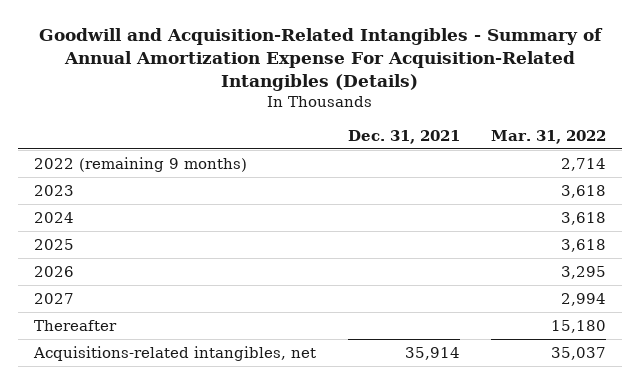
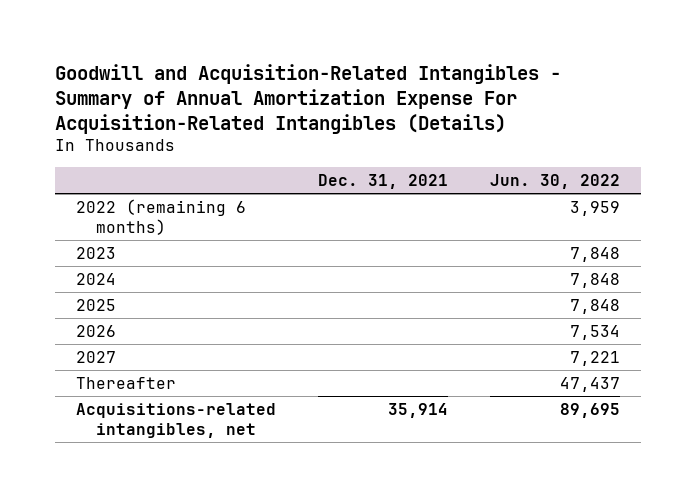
[491,129,607,144] Mar. 31, 2022 -> none
none -> [490,174,621,190] Jun. 30, 2022
[34,156,248,172] 2022 (remaining 9 months) -> [76,198,247,235] 2022 (remaining 6 months)

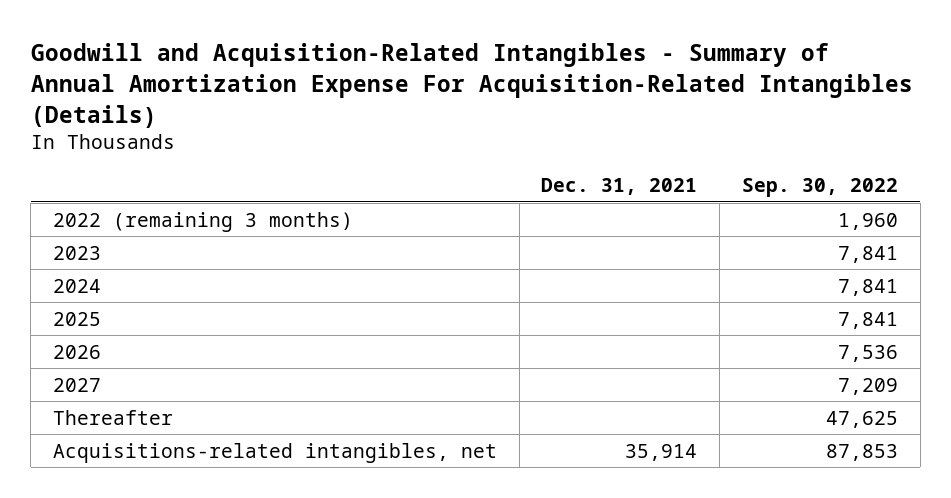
[490,174,621,190] Jun. 30, 2022 -> none
none -> [741,178,898,198] Sep. 30, 2022
[76,198,247,235] 2022 (remaining 6 months) -> [53,211,354,232] 2022 (remaining 3 months)

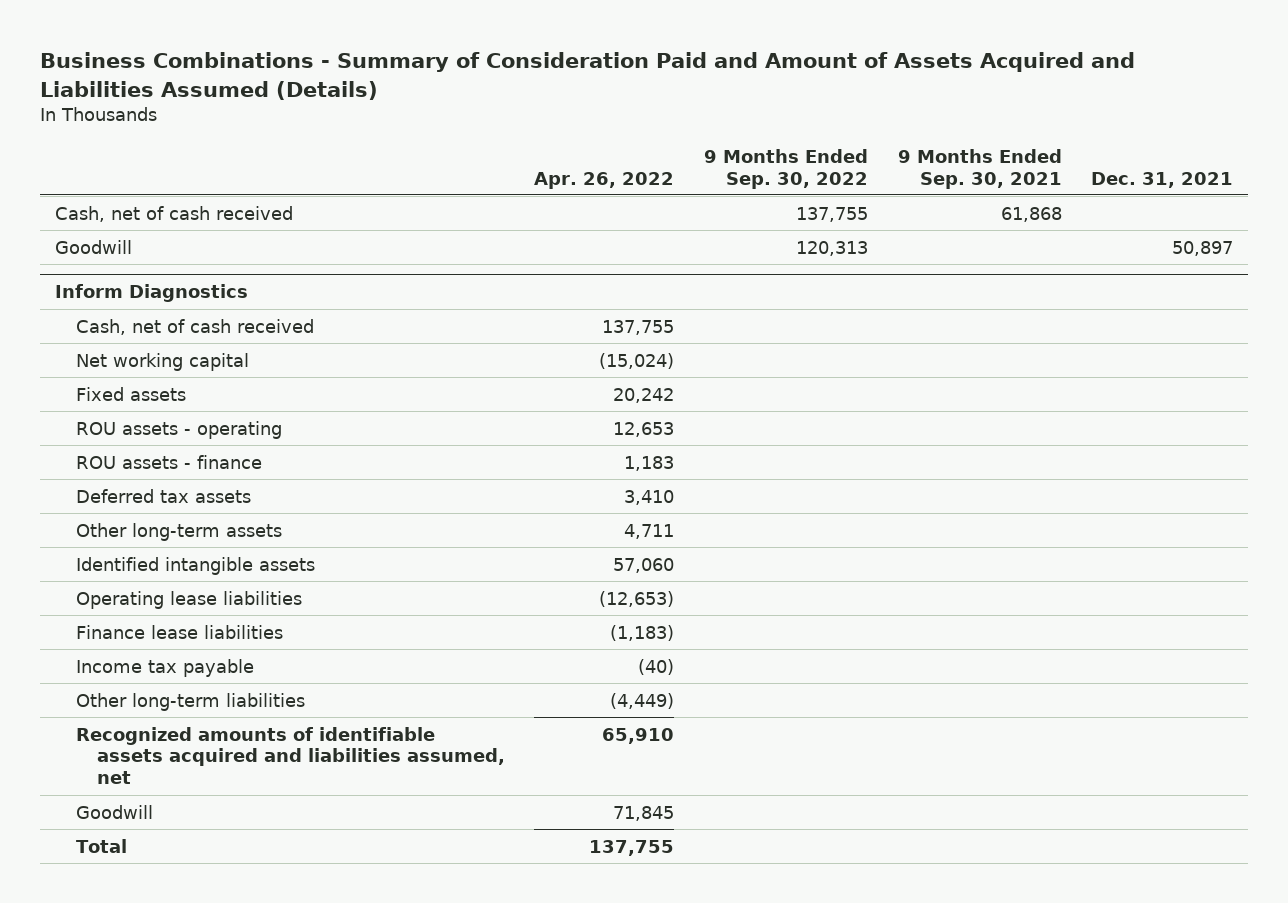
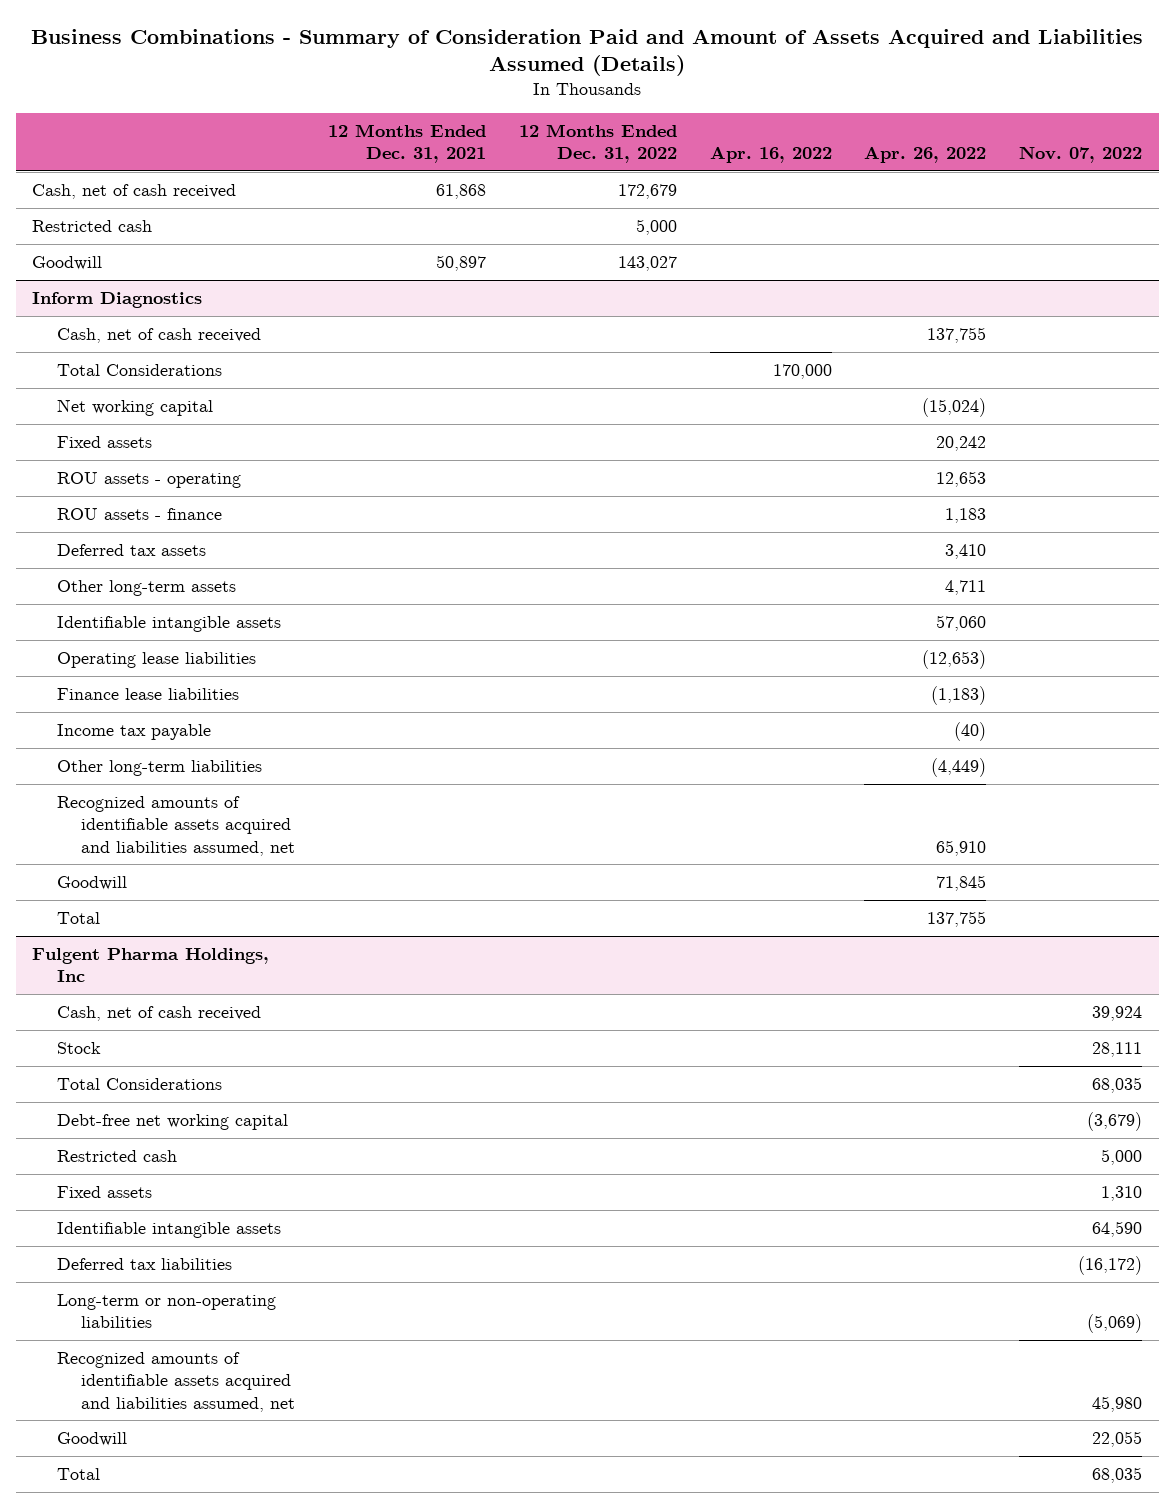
[703,148,868,189] 9 Months Ended Sep. 30, 2022 -> none
[897,148,1062,189] 9 Months Ended Sep. 30, 2021 -> none
[1091,171,1234,188] Dec. 31, 2021 -> none
none -> [327,123,486,163] 12 Months Ended Dec. 31, 2021
none -> [518,123,677,163] 12 Months Ended Dec. 31, 2022
none -> [709,145,832,163] Apr. 16, 2022
none -> [1019,145,1143,163] Nov. 07, 2022
none -> [32,219,153,232] Restricted cash
none -> [56,363,222,376] Total Considerations
[75,556,315,575] Identified intangible assets -> [56,615,281,632] Identifiable intangible assets
none -> [32,947,270,983] Fulgent Pharma Holdings, Inc
none -> [56,1005,261,1021] Cash, net of cash received
none -> [56,1041,101,1054] Stock
none -> [56,1077,222,1090] Total Considerations
none -> [56,1113,288,1130] Debt-free net working capital
none -> [56,1149,177,1162] Restricted cash
none -> [56,1185,152,1198] Fixed assets
none -> [56,1221,281,1238] Identifiable intangible assets
none -> [56,1257,232,1270] Deferred tax liabilities
none -> [56,1293,276,1329] Long-term or non-operating liabilities
none -> [56,1351,295,1412] Recognized amounts of identifiable assets acquired and liabilities assumed, net
none -> [56,1431,127,1446] Goodwill
none -> [56,1467,100,1480] Total

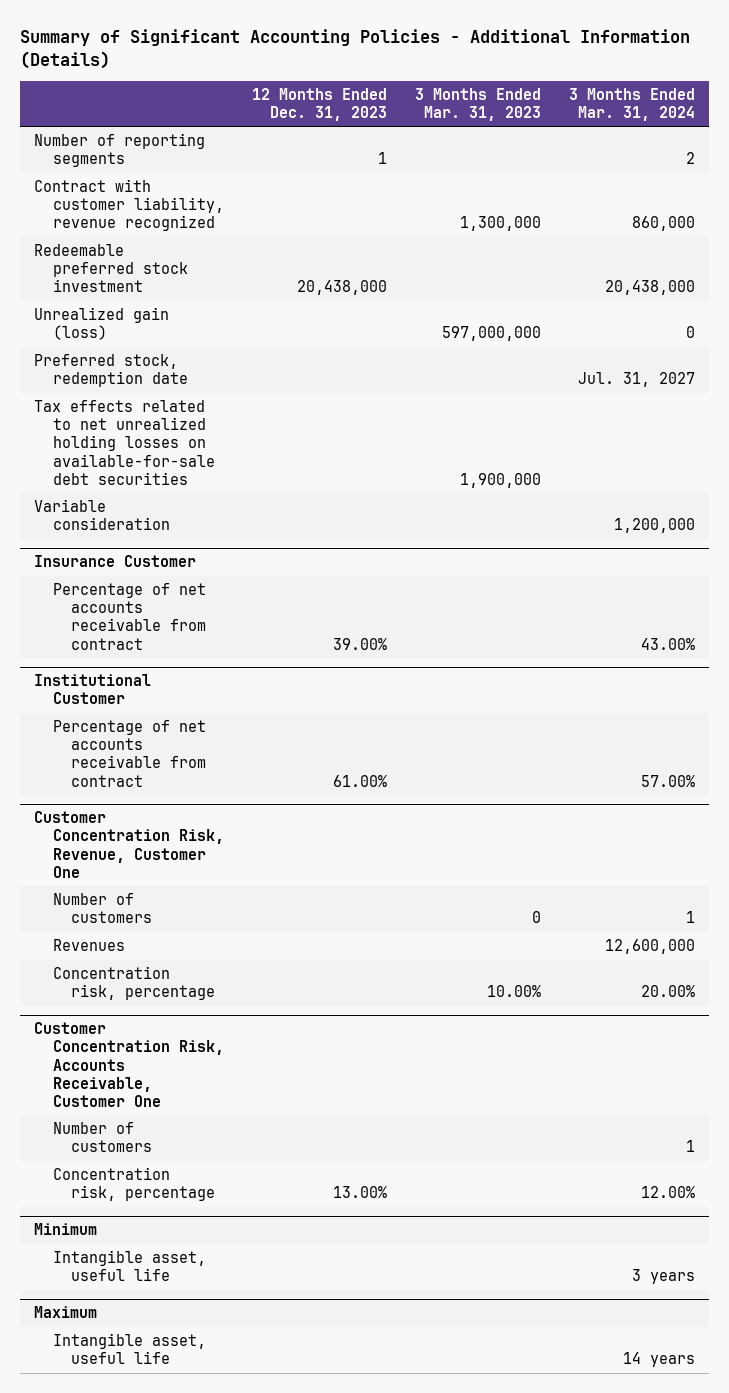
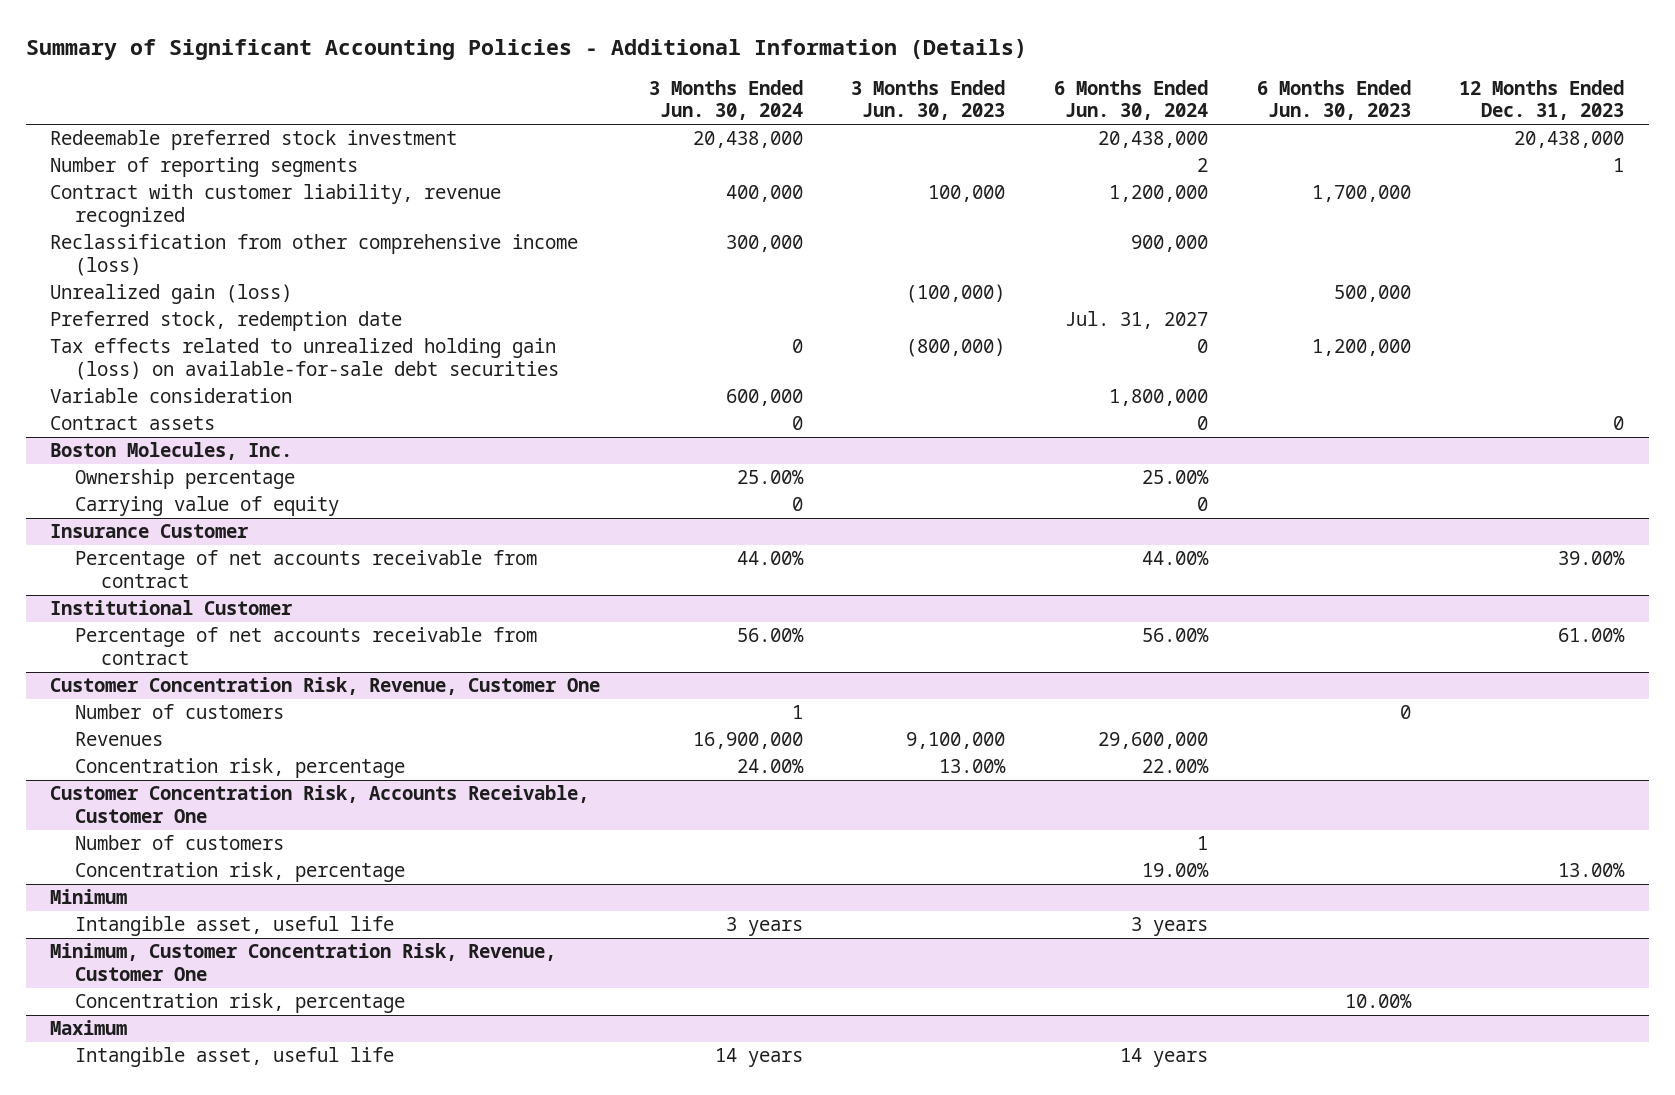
[414,87,541,122] 3 Months Ended Mar. 31, 2023 -> none
[568,87,695,122] 3 Months Ended Mar. 31, 2024 -> none
none -> [648,79,803,121] 3 Months Ended Jun. 30, 2024
none -> [851,79,1006,121] 3 Months Ended Jun. 30, 2023
none -> [1054,79,1209,121] 6 Months Ended Jun. 30, 2024
none -> [1256,79,1411,121] 6 Months Ended Jun. 30, 2023
[33,244,188,293] Redeemable preferred stock investment -> [50,130,458,151] Redeemable preferred stock investment
none -> [50,234,579,277] Reclassification from other comprehensive income (loss)
[33,400,215,485] Tax effects related to net unrealized holding losses on available-for-sale debt securities -> [50,338,560,381] Tax effects related to unrealized holding gain (loss) on available-for-sale debt securities
none -> [50,416,216,431] Contract assets
none -> [50,442,293,461] Boston Molecules, Inc.
none -> [75,469,296,490] Ownership percentage
none -> [75,496,340,517] Carrying value of equity
none -> [50,943,557,982] Minimum, Customer Concentration Risk, Revenue, Customer One
none -> [75,993,406,1014] Concentration risk, percentage

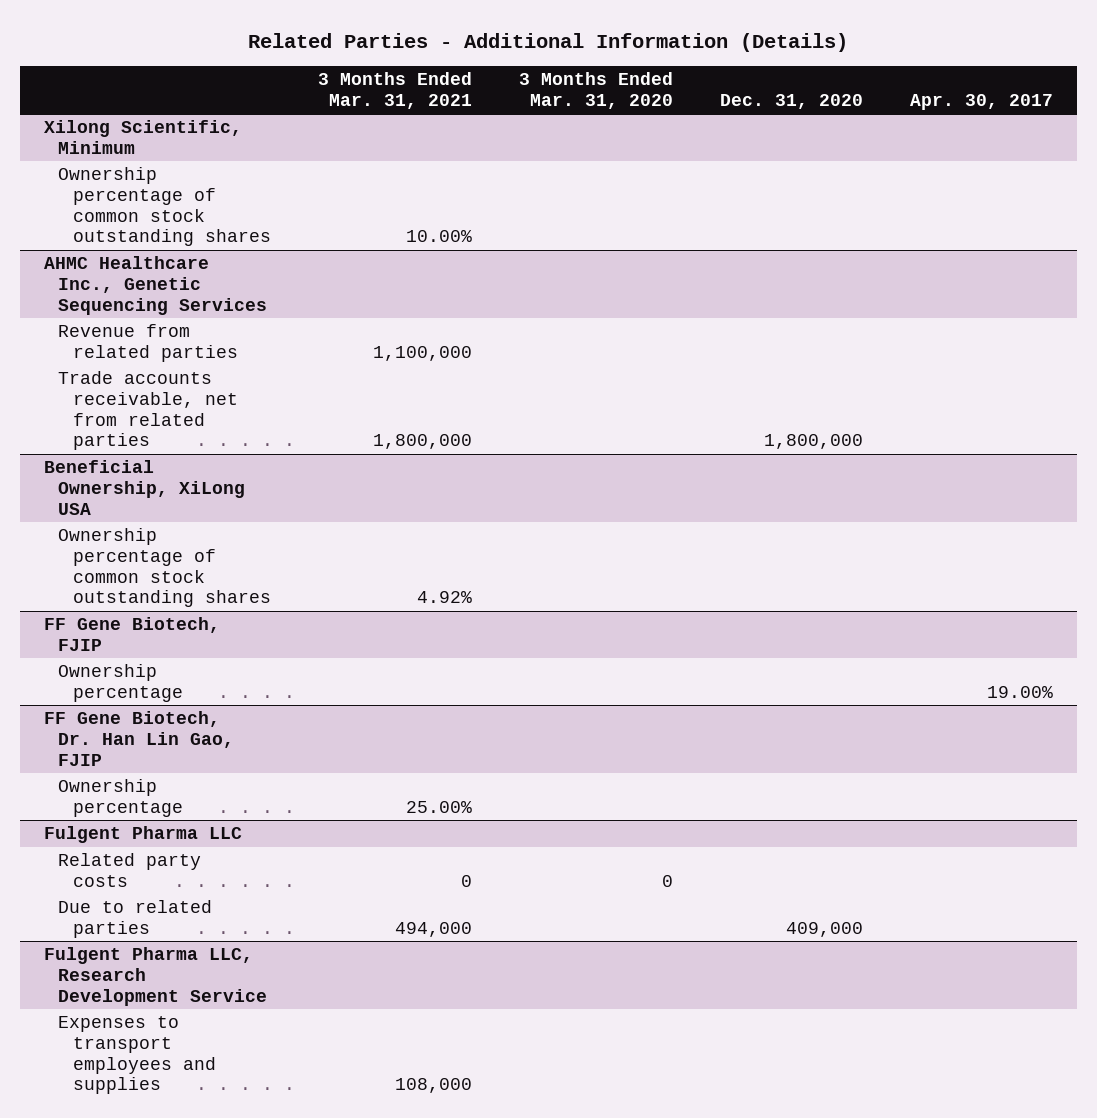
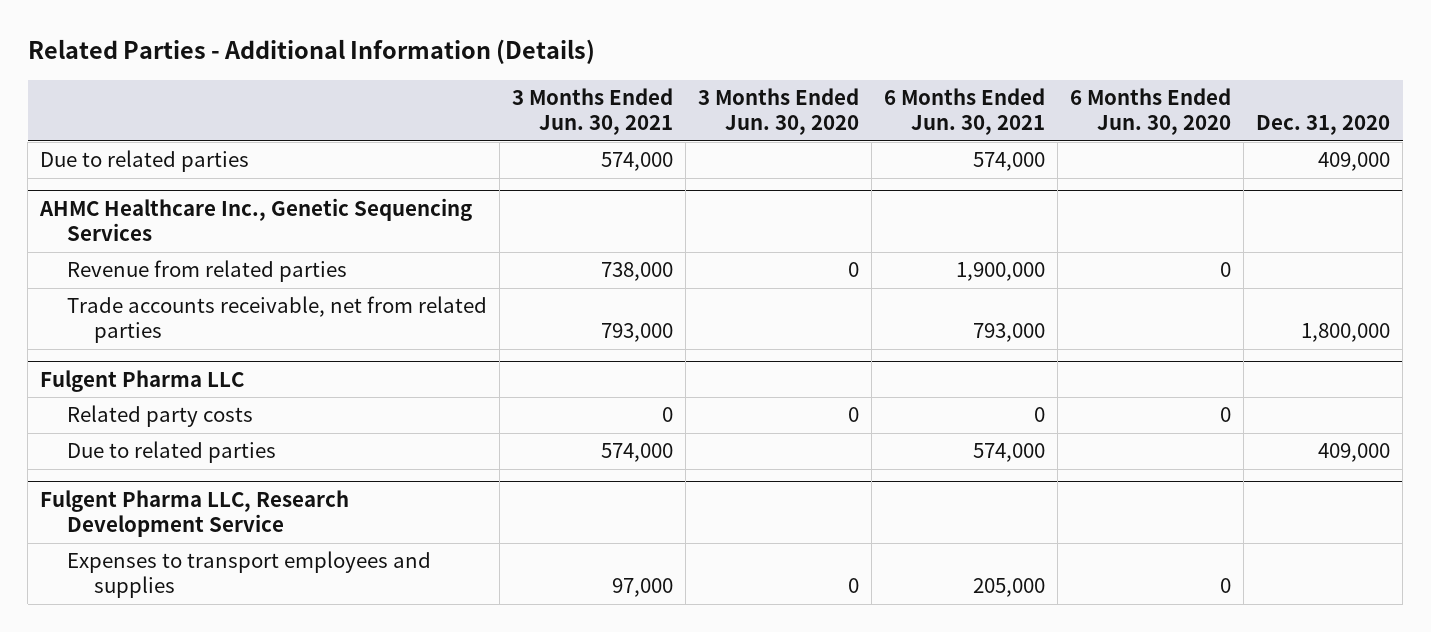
[318,72,473,109] 3 Months Ended Mar. 31, 2021 -> none
[519,72,674,109] 3 Months Ended Mar. 31, 2020 -> none
[910,93,1054,110] Apr. 30, 2017 -> none
none -> [512,88,674,136] 3 Months Ended Jun. 30, 2021
none -> [698,88,860,136] 3 Months Ended Jun. 30, 2020
none -> [884,88,1046,136] 6 Months Ended Jun. 30, 2021
none -> [1070,88,1232,136] 6 Months Ended Jun. 30, 2020
[43,120,242,154] Xilong Scientific, Minimum -> none
[58,167,272,247] Ownership percentage of common stock outstanding shares -> none
none -> [40,150,250,173] Due to related parties
[43,460,246,515] Beneficial Ownership, XiLong USA -> none
[58,528,272,608] Ownership percentage of common stock outstanding shares -> none
[43,617,220,651] FF Gene Biotech, FJIP -> none
[58,664,184,702] Ownership percentage -> none
[43,711,235,766] FF Gene Biotech, Dr. Han Lin Gao, FJIP -> none
[58,779,184,817] Ownership percentage -> none

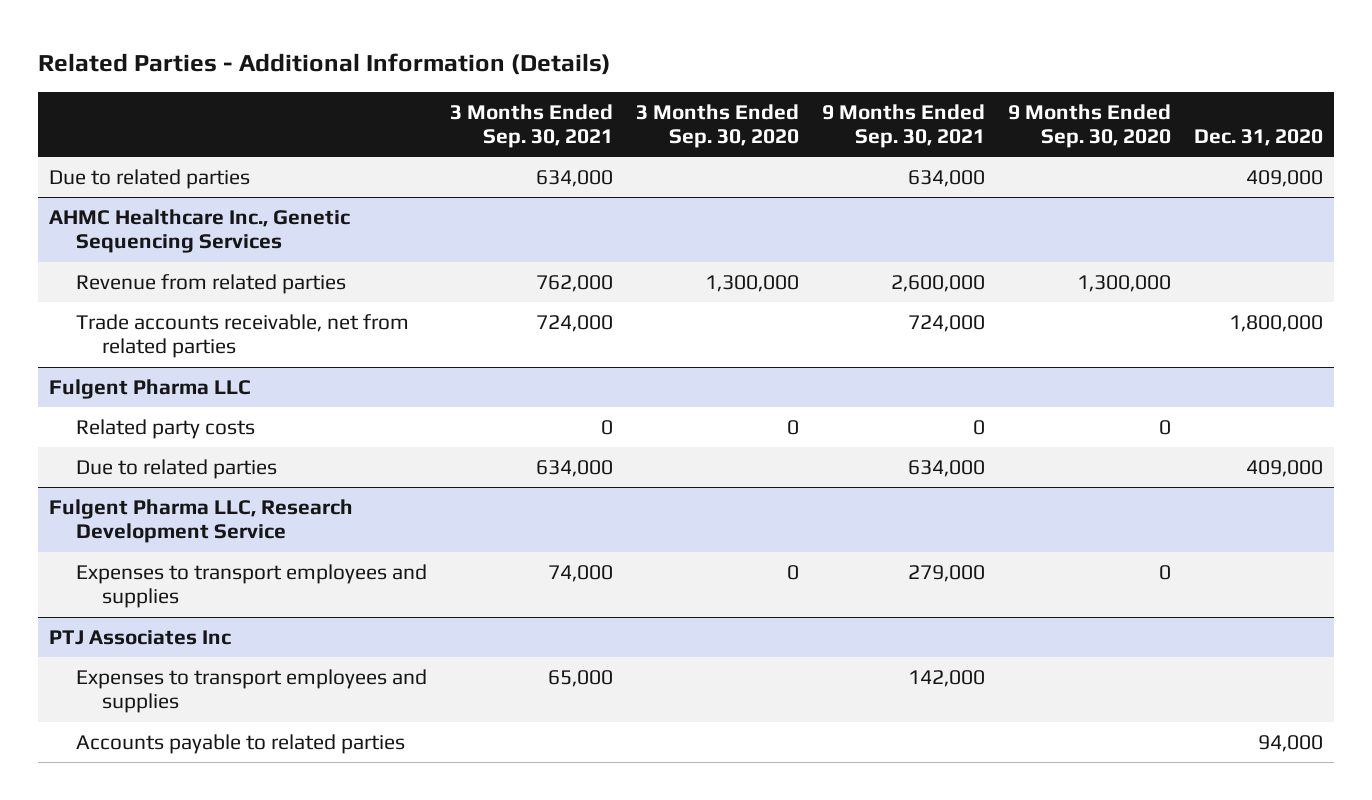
[512,88,674,136] 3 Months Ended Jun. 30, 2021 -> none
[698,88,860,136] 3 Months Ended Jun. 30, 2020 -> none
[884,88,1046,136] 6 Months Ended Jun. 30, 2021 -> none
[1070,88,1232,136] 6 Months Ended Jun. 30, 2020 -> none
none -> [449,103,613,149] 3 Months Ended Sep. 30, 2021
none -> [635,103,799,149] 3 Months Ended Sep. 30, 2020
none -> [821,103,985,149] 9 Months Ended Sep. 30, 2021
none -> [1007,103,1171,149] 9 Months Ended Sep. 30, 2020
none -> [49,630,232,646] PTJ Associates Inc
none -> [75,669,427,714] Expenses to transport employees and supplies
none -> [75,734,405,755] Accounts payable to related parties

